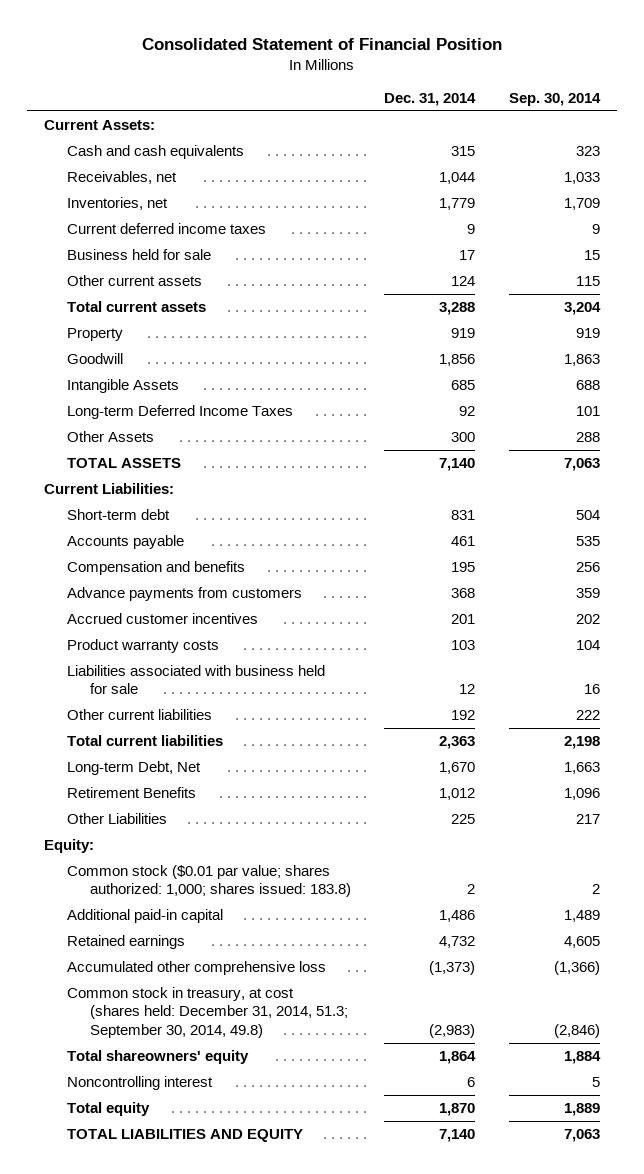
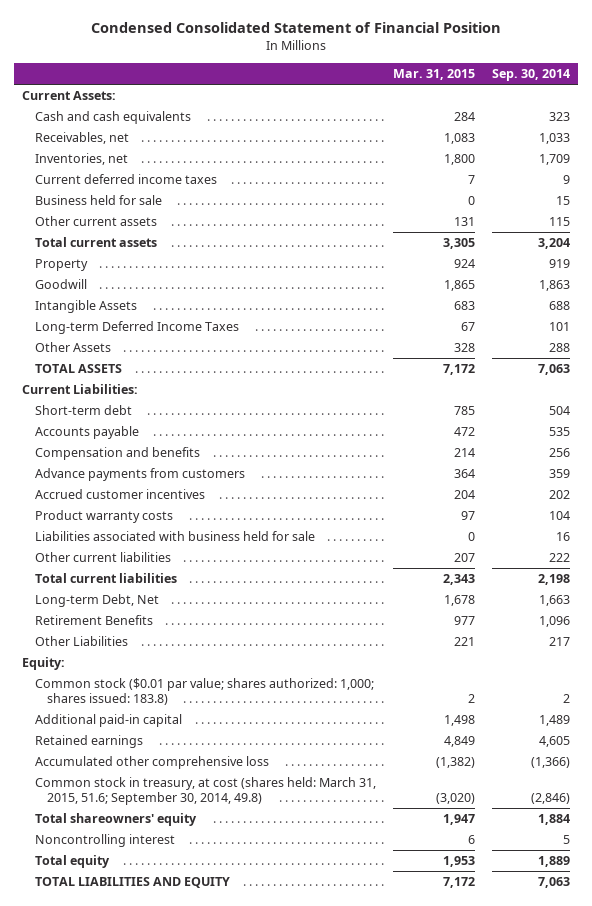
[141,37,502,50] Consolidated Statement of Financial Position -> [91,22,502,34] Condensed Consolidated Statement of Financial Position
[384,92,477,106] Dec. 31, 2014 -> none
none -> [392,68,475,80] Mar. 31, 2015
[66,987,348,1038] Common stock in treasury, at cost (shares held: December 31, 2014, 51.3; September 30, 2014, 49.8) -> [34,777,376,805] Common stock in treasury, at cost (shares held: March 31, 2015, 51.6; September 30, 2014, 49.8)

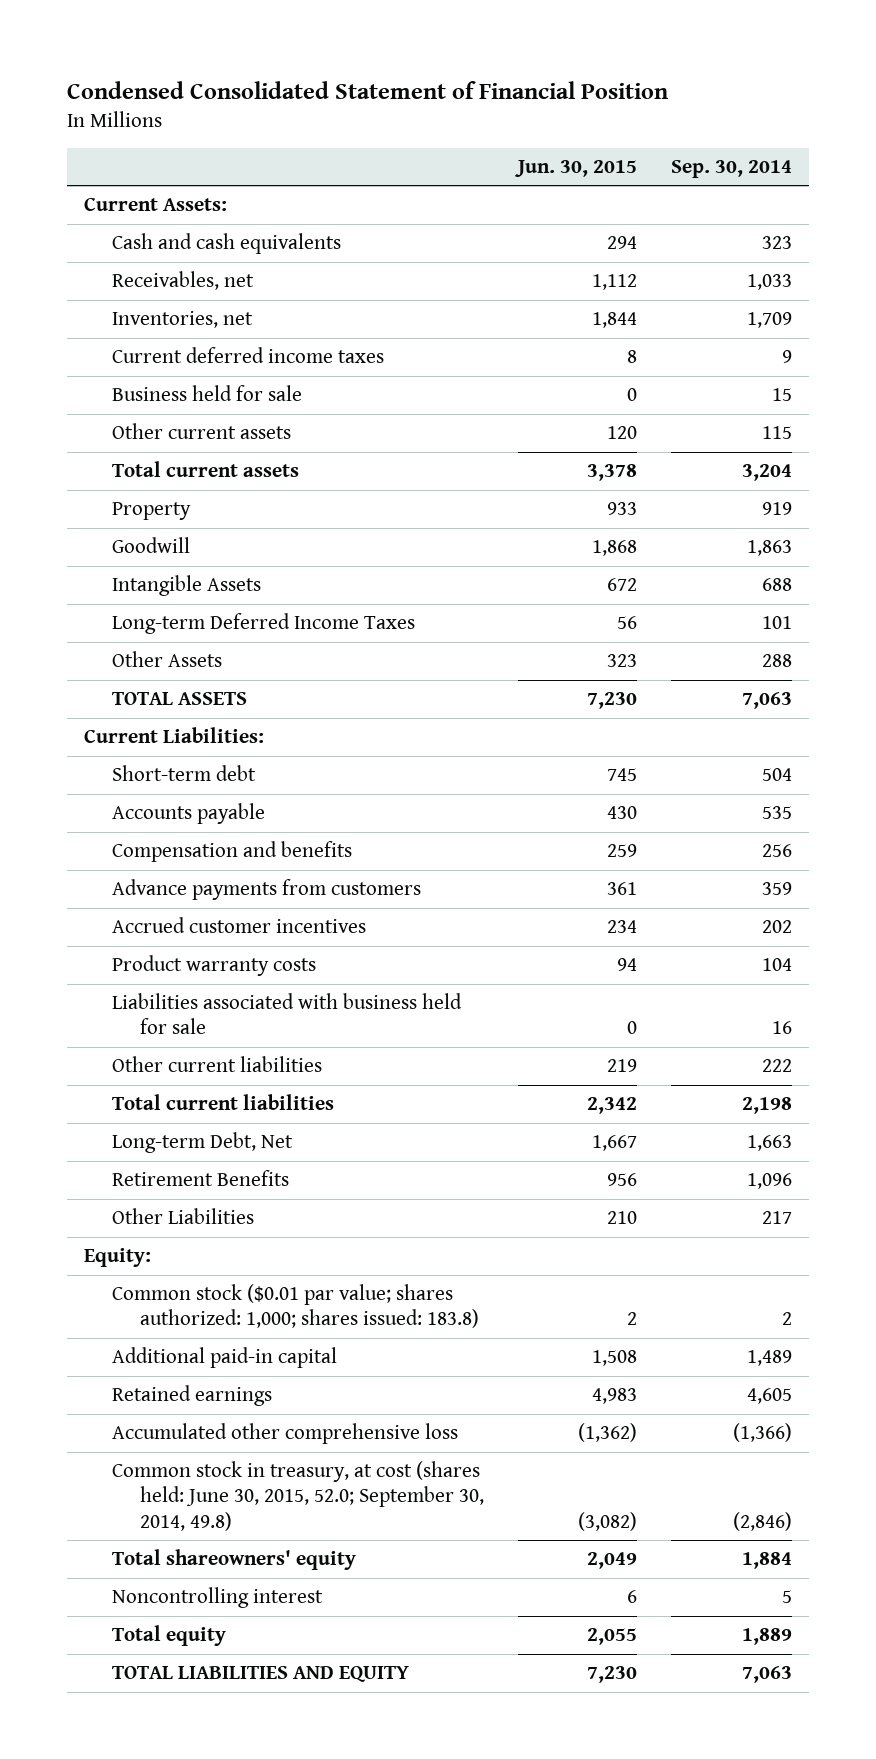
[392,68,475,80] Mar. 31, 2015 -> none
none -> [514,159,637,177] Jun. 30, 2015
[34,777,376,805] Common stock in treasury, at cost (shares held: March 31, 2015, 51.6; September 30, 2014, 49.8) -> [111,1461,484,1531] Common stock in treasury, at cost (shares held: June 30, 2015, 52.0; September 30, 2014, 49.8)

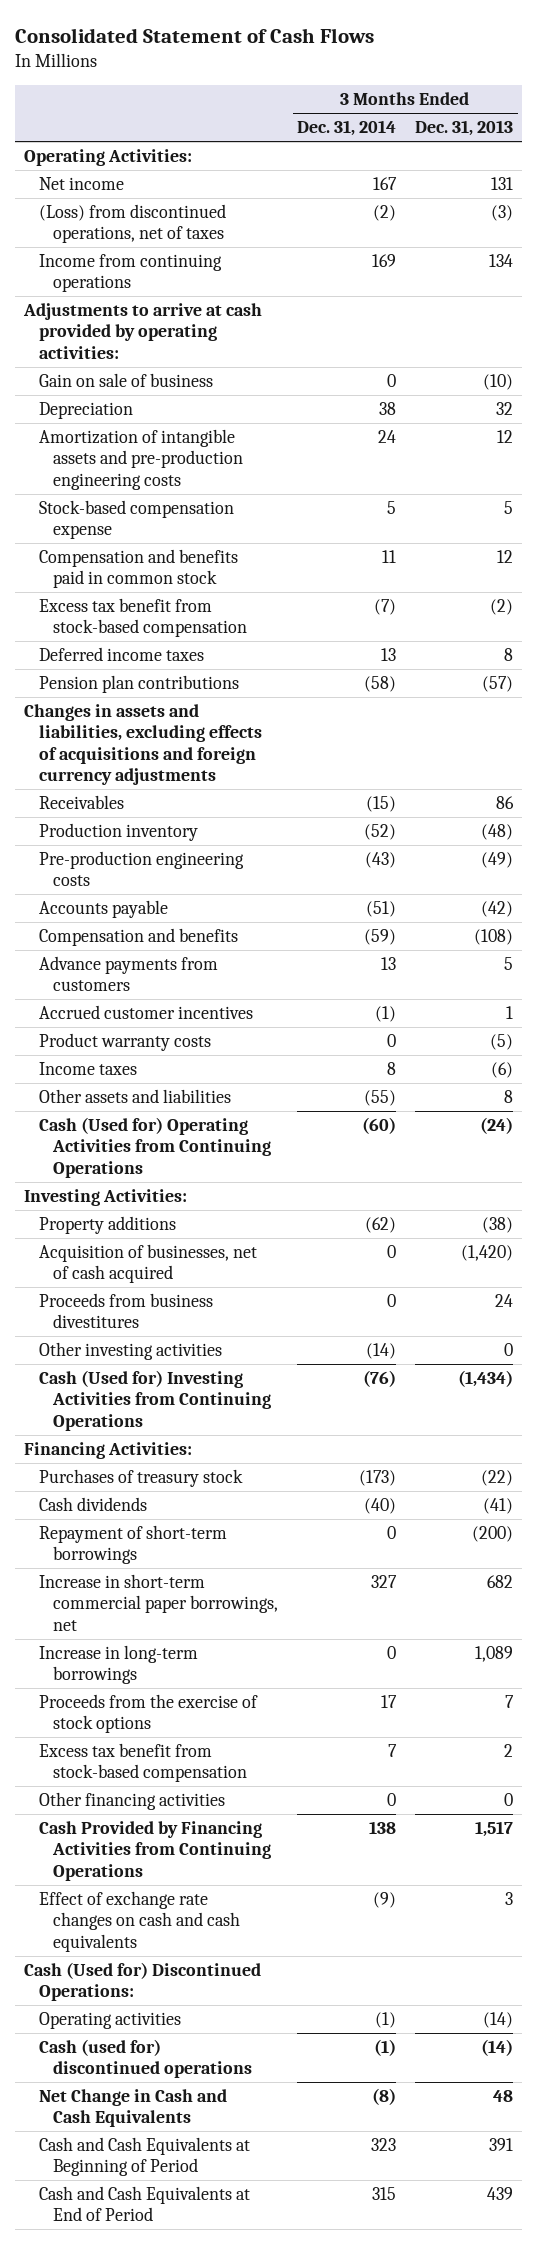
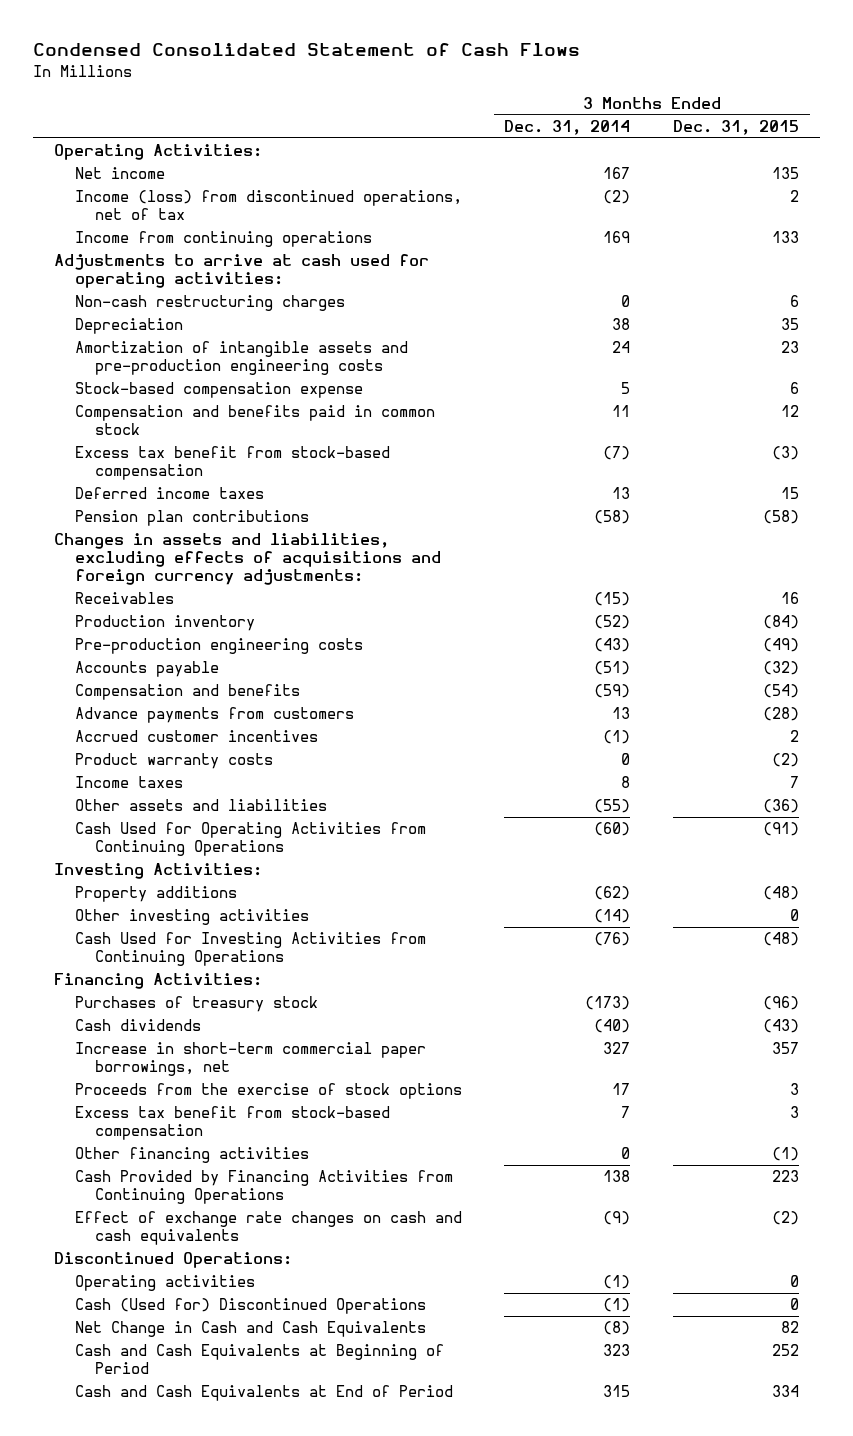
[14,27,374,43] Consolidated Statement of Cash Flows -> [33,43,581,57] Condensed Consolidated Statement of Cash Flows
[414,120,513,137] Dec. 31, 2013 -> none
none -> [672,120,799,136] Dec. 31, 2015
[38,204,226,244] (Loss) from discontinued operations, net of taxes -> [74,190,462,221] Income (loss) from discontinued operations, net of tax
[38,373,213,388] Gain on sale of business -> none
[23,303,263,359] Adjustments to arrive at cash provided by operating activities: -> [54,254,430,289] Adjustments to arrive at cash used for operating activities:
none -> [74,295,345,312] Non-cash restructuring charges
[24,704,262,785] Changes in assets and liabilities, excluding effects of acquisitions and foreign currency adjustments -> [54,533,441,585] Changes in assets and liabilities, excluding effects of acquisitions and foreign currency adjustments:
[38,1117,272,1178] Cash (Used for) Operating Activities from Continuing Operations -> [74,822,426,857] Cash Used for Operating Activities from Continuing Operations
[38,1244,257,1284] Acquisition of businesses, net of cash acquired -> none
[38,1293,213,1329] Proceeds from business divestitures -> none
[38,1370,272,1431] Cash (Used for) Investing Activities from Continuing Operations -> [74,932,426,967] Cash Used for Investing Activities from Continuing Operations
[38,1525,227,1565] Repayment of short-term borrowings -> none
[38,1645,198,1685] Increase in long-term borrowings -> none
[24,1962,262,2002] Cash (Used for) Discontinued Operations: -> [54,1252,293,1269] Discontinued Operations:
[38,2039,253,2079] Cash (used for) discontinued operations -> [74,1298,426,1315] Cash (Used for) Discontinued Operations

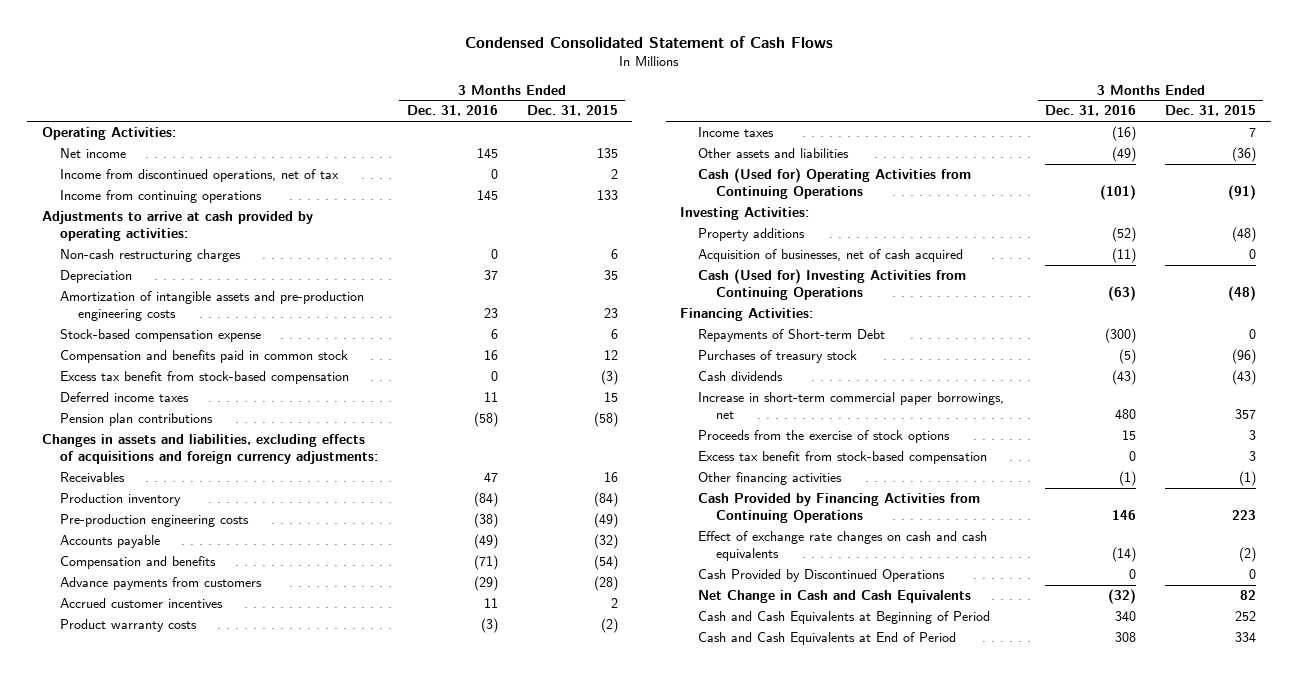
[504,120,631,136] Dec. 31, 2014 -> none
none -> [406,105,498,117] Dec. 31, 2016
[74,190,462,221] Income (loss) from discontinued operations, net of tax -> [59,169,339,183] Income from discontinued operations, net of tax
[54,254,430,289] Adjustments to arrive at cash used for operating activities: -> [41,211,313,242] Adjustments to arrive at cash provided by operating activities:
[74,822,426,857] Cash Used for Operating Activities from Continuing Operations -> [698,168,972,200] Cash (Used for) Operating Activities from Continuing Operations
[74,909,309,926] Other investing activities -> none
none -> [698,249,964,263] Acquisition of businesses, net of cash acquired
[74,932,426,967] Cash Used for Investing Activities from Continuing Operations -> [698,269,967,301] Cash (Used for) Investing Activities from Continuing Operations
none -> [698,329,886,343] Repayments of Short-term Debt
[54,1252,293,1269] Discontinued Operations: -> none
[74,1275,255,1292] Operating activities -> none
[74,1298,426,1315] Cash (Used for) Discontinued Operations -> [698,569,946,583] Cash Provided by Discontinued Operations

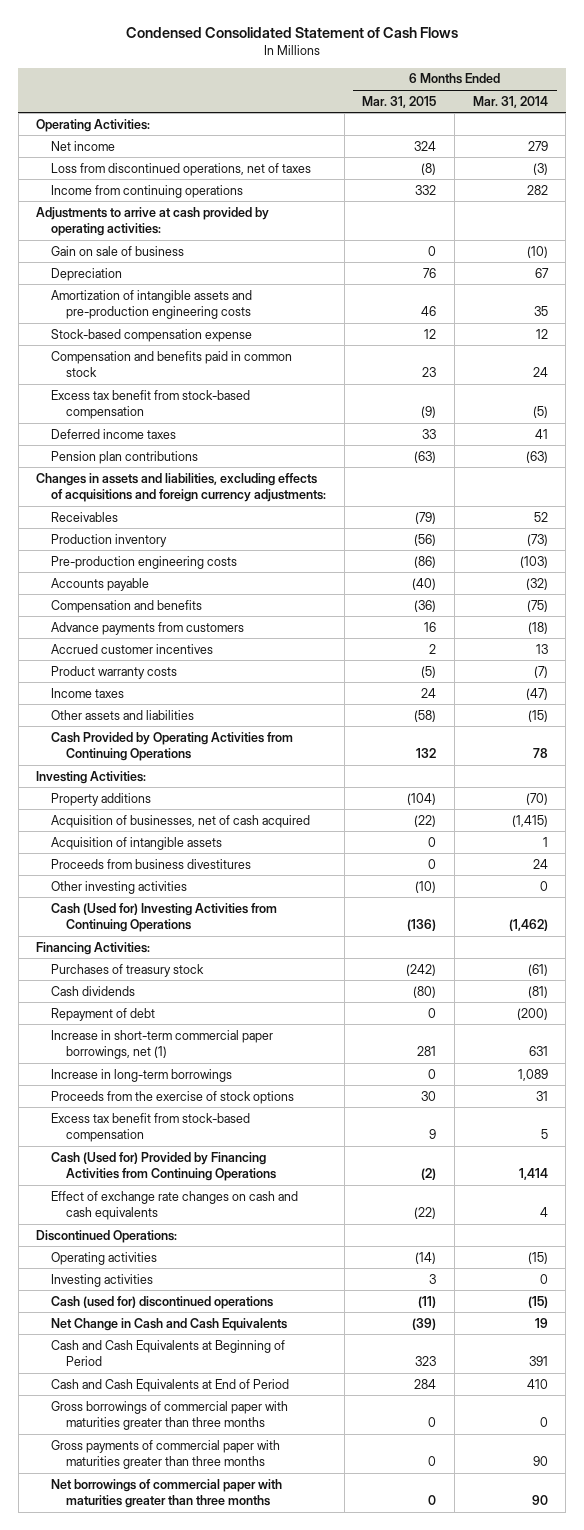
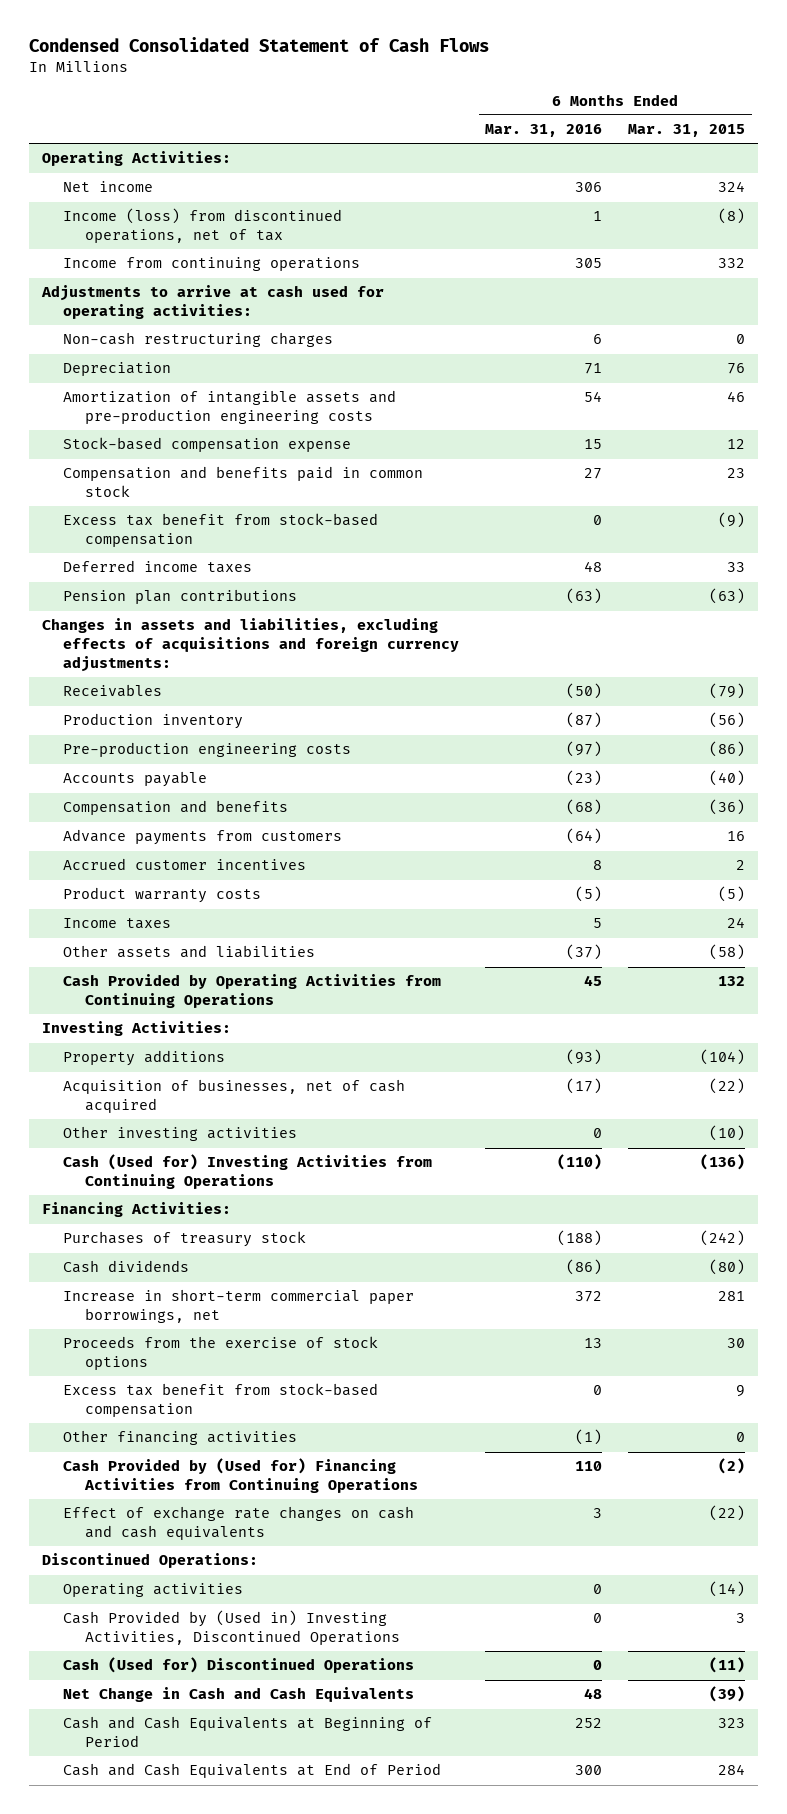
[472,95,548,108] Mar. 31, 2014 -> none
none -> [485,124,603,138] Mar. 31, 2016
[51,162,312,176] Loss from discontinued operations, net of taxes -> [63,208,343,244] Income (loss) from discontinued operations, net of tax
[51,245,185,256] Gain on sale of business -> none
[36,206,270,237] Adjustments to arrive at cash provided by operating activities: -> [40,285,384,320] Adjustments to arrive at cash used for operating activities:
none -> [63,332,334,348] Non-cash restructuring charges
[51,836,223,850] Acquisition of intangible assets -> none
[51,858,252,869] Proceeds from business divestitures -> none
[51,1007,156,1021] Repayment of debt -> none
[51,1068,233,1082] Increase in long-term borrowings -> none
[51,1029,274,1060] Increase in short-term commercial paper borrowings, net (1) -> [63,1289,415,1324] Increase in short-term commercial paper borrowings, net
none -> [63,1430,298,1446] Other financing activities
[51,1151,276,1182] Cash (Used for) Provided by Financing Activities from Continuing Operations -> [63,1458,418,1494] Cash Provided by (Used for) Financing Activities from Continuing Operations
[51,1273,154,1287] Investing activities -> [63,1610,400,1646] Cash Provided by (Used in) Investing Activities, Discontinued Operations
[51,1295,274,1309] Cash (used for) discontinued operations -> [63,1657,415,1674] Cash (Used for) Discontinued Operations
[51,1400,289,1431] Gross borrowings of commercial paper with maturities greater than three months -> none
[51,1439,281,1470] Gross payments of commercial paper with maturities greater than three months -> none
[51,1478,283,1509] Net borrowings of commercial paper with maturities greater than three months -> none

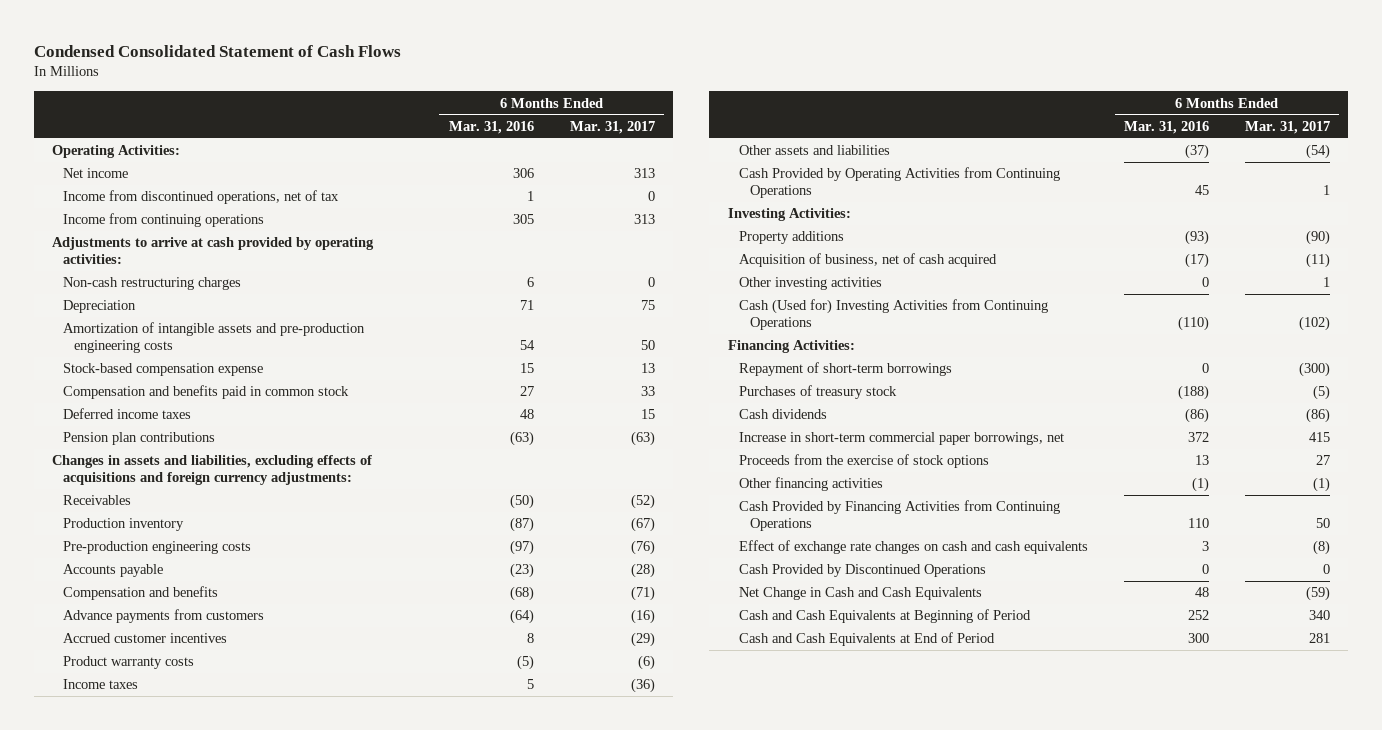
[628,124,746,138] Mar. 31, 2015 -> none
none -> [569,120,655,134] Mar. 31, 2017
[63,208,343,244] Income (loss) from discontinued operations, net of tax -> [63,190,340,205] Income from discontinued operations, net of tax
[40,285,384,320] Adjustments to arrive at cash used for operating activities: -> [52,237,375,265] Adjustments to arrive at cash provided by operating activities:
[63,513,379,548] Excess tax benefit from stock-based compensation -> none
[63,1079,406,1114] Acquisition of businesses, net of cash acquired -> [738,253,997,268] Acquisition of business, net of cash acquired
none -> [738,362,952,377] Repayment of short-term borrowings
[63,1383,379,1418] Excess tax benefit from stock-based compensation -> none
[63,1458,418,1494] Cash Provided by (Used for) Financing Activities from Continuing Operations -> [738,500,1060,532] Cash Provided by Financing Activities from Continuing Operations
[41,1553,258,1569] Discontinued Operations: -> none
[63,1583,244,1598] Operating activities -> none
[63,1610,400,1646] Cash Provided by (Used in) Investing Activities, Discontinued Operations -> none
[63,1657,415,1674] Cash (Used for) Discontinued Operations -> [738,564,986,578] Cash Provided by Discontinued Operations

